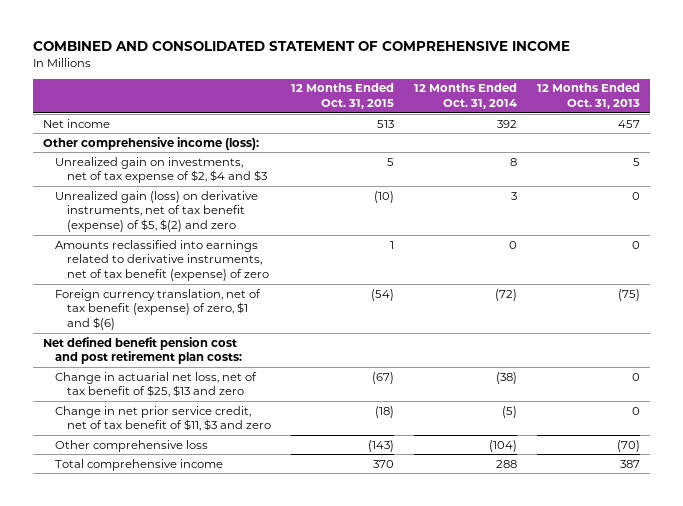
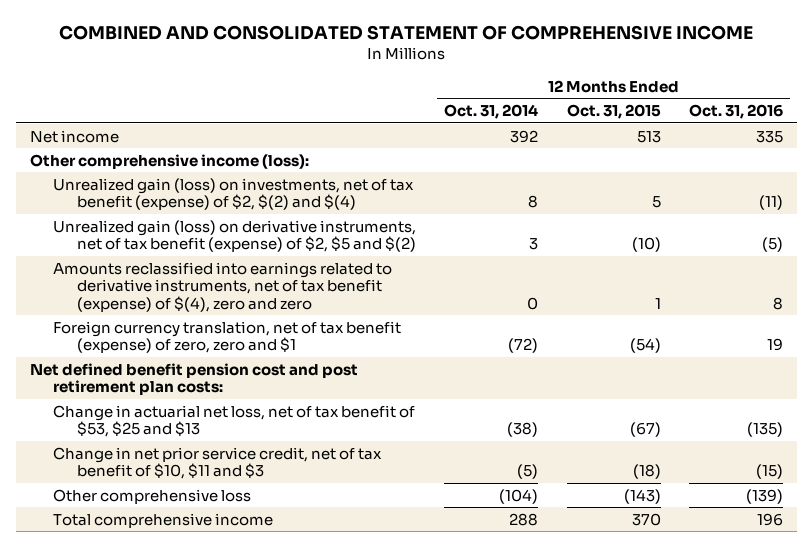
[536,83,640,109] 12 Months Ended Oct. 31, 2013 -> none
none -> [688,104,783,120] Oct. 31, 2016
[55,156,268,184] Unrealized gain on investments, net of tax expense of $2, $4 and $3 -> [53,177,415,211] Unrealized gain (loss) on investments, net of tax benefit (expense) of $2, $(2) and $(4)
[55,190,259,232] Unrealized gain (loss) on derivative instruments, net of tax benefit (expense) of $5, $(2) and zero -> [53,219,417,253] Unrealized gain (loss) on derivative instruments, net of tax benefit (expense) of $2, $5 and $(2)
[55,239,270,281] Amounts reclassified into earnings related to derivative instruments, net of tax benefit (expense) of zero -> [53,261,393,312] Amounts reclassified into earnings related to derivative instruments, net of tax benefit (expense) of $(4), zero and zero
[55,288,262,330] Foreign currency translation, net of tax benefit (expense) of zero, $1 and $(6) -> [53,320,402,354] Foreign currency translation, net of tax benefit (expense) of zero, zero and $1
[55,371,258,398] Change in actuarial net loss, net of tax benefit of $25, $13 and zero -> [53,404,416,438] Change in actuarial net loss, net of tax benefit of $53, $25 and $13
[55,405,272,432] Change in net prior service credit, net of tax benefit of $11, $3 and zero -> [53,446,383,480] Change in net prior service credit, net of tax benefit of $10, $11 and $3

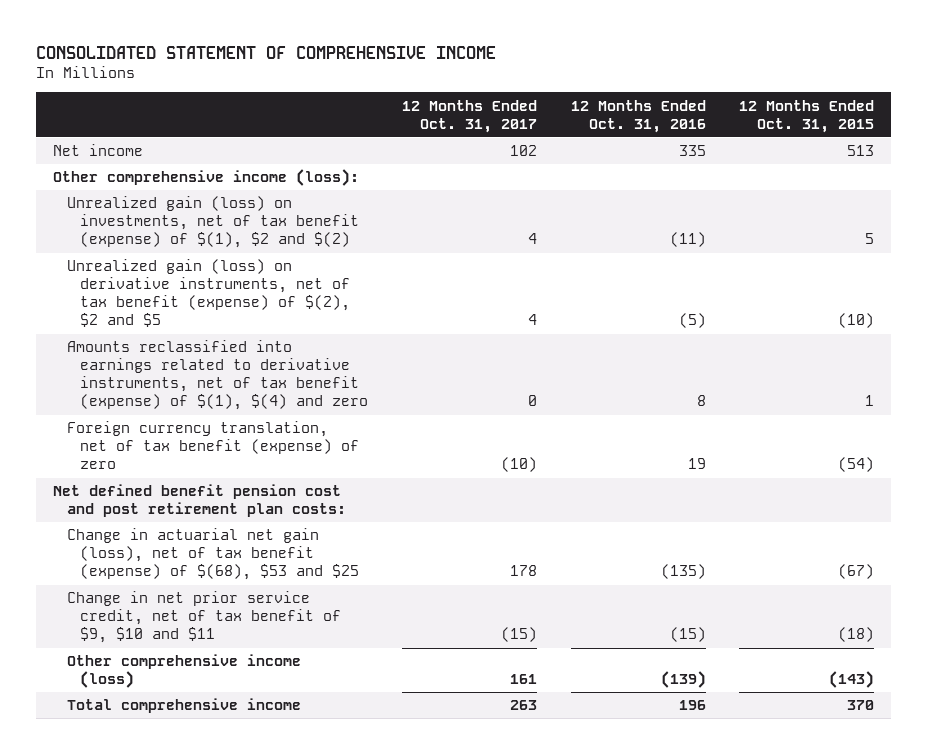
[59,24,754,40] COMBINED AND CONSOLIDATED STATEMENT OF COMPREHENSIVE INCOME -> [36,45,497,59] CONSOLIDATED STATEMENT OF COMPREHENSIVE INCOME
[444,104,539,120] Oct. 31, 2014 -> none
none -> [401,99,537,133] 12 Months Ended Oct. 31, 2017
[53,177,415,211] Unrealized gain (loss) on investments, net of tax benefit (expense) of $2, $(2) and $(4) -> [66,196,359,249] Unrealized gain (loss) on investments, net of tax benefit (expense) of $(1), $2 and $(2)
[53,219,417,253] Unrealized gain (loss) on derivative instruments, net of tax benefit (expense) of $2, $5 and $(2) -> [66,259,350,328] Unrealized gain (loss) on derivative instruments, net of tax benefit (expense) of $(2), $2 and $5
[53,261,393,312] Amounts reclassified into earnings related to derivative instruments, net of tax benefit (expense) of $(4), zero and zero -> [66,340,368,411] Amounts reclassified into earnings related to derivative instruments, net of tax benefit (expense) of $(1), $(4) and zero
[53,320,402,354] Foreign currency translation, net of tax benefit (expense) of zero, zero and $1 -> [66,421,359,470] Foreign currency translation, net of tax benefit (expense) of zero
[53,404,416,438] Change in actuarial net loss, net of tax benefit of $53, $25 and $13 -> [66,528,359,581] Change in actuarial net gain (loss), net of tax benefit (expense) of $(68), $53 and $25
[53,446,383,480] Change in net prior service credit, net of tax benefit of $10, $11 and $3 -> [66,591,341,644] Change in net prior service credit, net of tax benefit of $9, $10 and $11
[53,488,252,504] Other comprehensive loss -> [66,654,301,689] Other comprehensive income (loss)

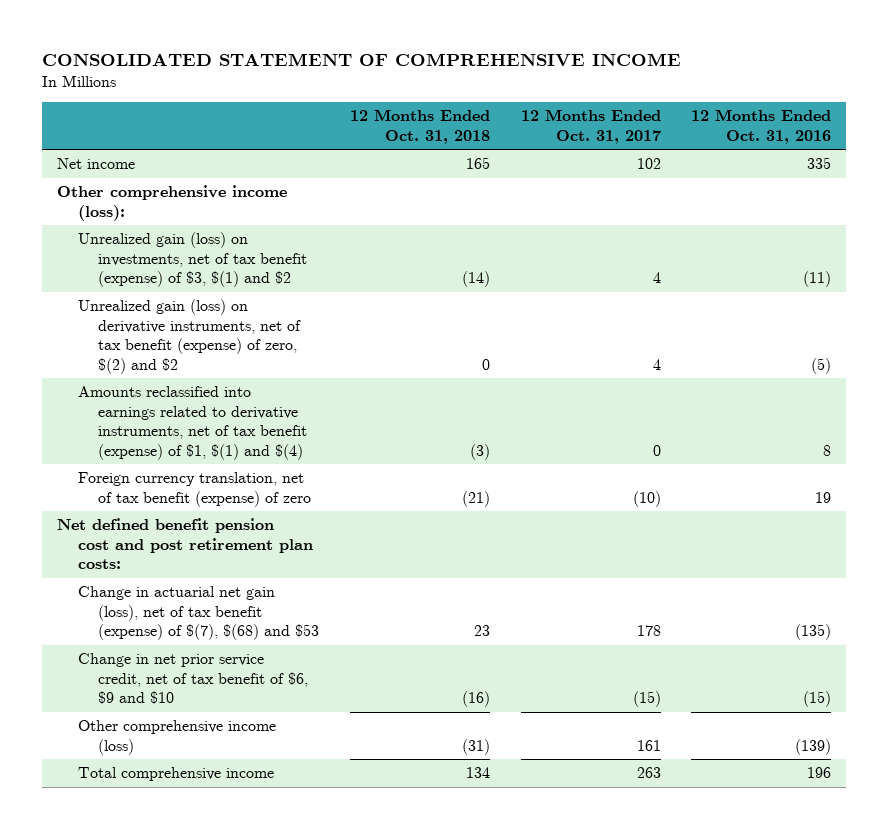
[739,99,875,133] 12 Months Ended Oct. 31, 2015 -> none
none -> [350,109,491,144] 12 Months Ended Oct. 31, 2018
[66,196,359,249] Unrealized gain (loss) on investments, net of tax benefit (expense) of $(1), $2 and $(2) -> [77,232,308,288] Unrealized gain (loss) on investments, net of tax benefit (expense) of $3, $(1) and $2
[66,259,350,328] Unrealized gain (loss) on derivative instruments, net of tax benefit (expense) of $(2), $2 and $5 -> [77,299,302,374] Unrealized gain (loss) on derivative instruments, net of tax benefit (expense) of zero, $(2) and $2
[66,340,368,411] Amounts reclassified into earnings related to derivative instruments, net of tax benefit (expense) of $(1), $(4) and zero -> [77,386,308,460] Amounts reclassified into earnings related to derivative instruments, net of tax benefit (expense) of $1, $(1) and $(4)
[66,528,359,581] Change in actuarial net gain (loss), net of tax benefit (expense) of $(68), $53 and $25 -> [77,586,320,641] Change in actuarial net gain (loss), net of tax benefit (expense) of $(7), $(68) and $53
[66,591,341,644] Change in net prior service credit, net of tax benefit of $9, $10 and $11 -> [77,653,309,705] Change in net prior service credit, net of tax benefit of $6, $9 and $10

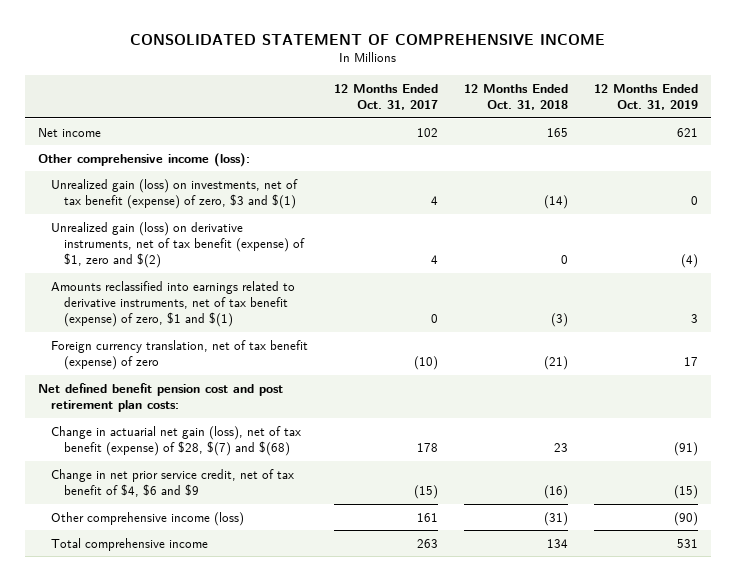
[691,109,832,144] 12 Months Ended Oct. 31, 2016 -> none
none -> [593,83,698,110] 12 Months Ended Oct. 31, 2019
[77,232,308,288] Unrealized gain (loss) on investments, net of tax benefit (expense) of $3, $(1) and $2 -> [51,178,299,210] Unrealized gain (loss) on investments, net of tax benefit (expense) of zero, $3 and $(1)
[77,299,302,374] Unrealized gain (loss) on derivative instruments, net of tax benefit (expense) of zero, $(2) and $2 -> [51,221,305,269] Unrealized gain (loss) on derivative instruments, net of tax benefit (expense) of $1, zero and $(2)
[77,386,308,460] Amounts reclassified into earnings related to derivative instruments, net of tax benefit (expense) of $1, $(1) and $(4) -> [51,280,296,328] Amounts reclassified into earnings related to derivative instruments, net of tax benefit (expense) of zero, $1 and $(1)
[77,586,320,641] Change in actuarial net gain (loss), net of tax benefit (expense) of $(7), $(68) and $53 -> [51,425,302,457] Change in actuarial net gain (loss), net of tax benefit (expense) of $28, $(7) and $(68)
[77,653,309,705] Change in net prior service credit, net of tax benefit of $6, $9 and $10 -> [51,468,295,498] Change in net prior service credit, net of tax benefit of $4, $6 and $9

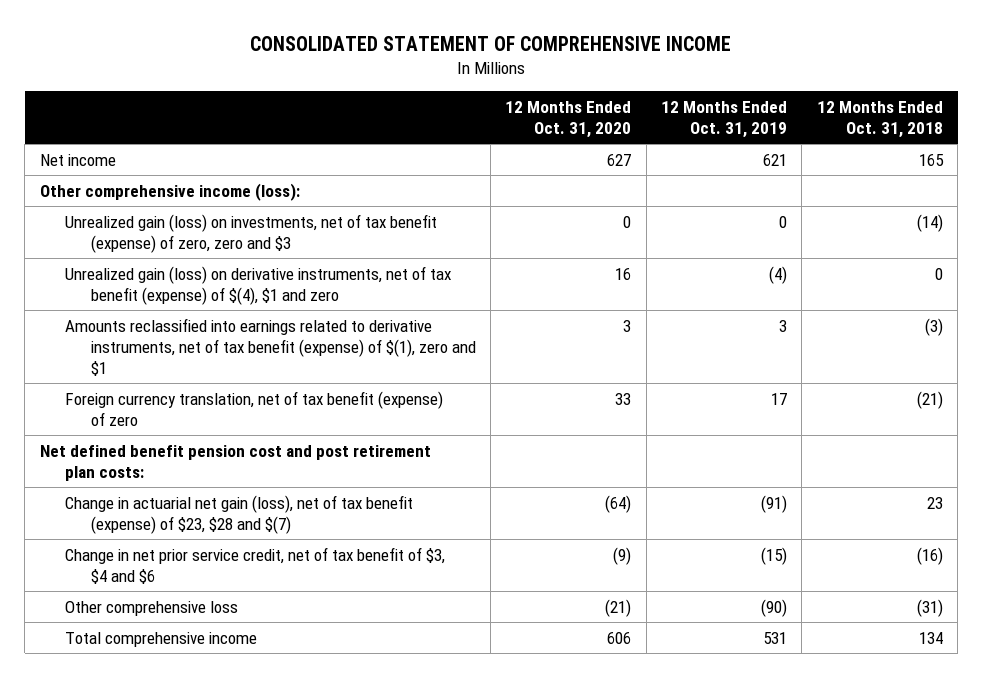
[334,83,439,110] 12 Months Ended Oct. 31, 2017 -> none
none -> [505,100,632,138] 12 Months Ended Oct. 31, 2020
[51,178,299,210] Unrealized gain (loss) on investments, net of tax benefit (expense) of zero, $3 and $(1) -> [65,213,438,253] Unrealized gain (loss) on investments, net of tax benefit (expense) of zero, zero and $3
[51,221,305,269] Unrealized gain (loss) on derivative instruments, net of tax benefit (expense) of $1, zero and $(2) -> [65,265,452,305] Unrealized gain (loss) on derivative instruments, net of tax benefit (expense) of $(4), $1 and zero
[51,280,296,328] Amounts reclassified into earnings related to derivative instruments, net of tax benefit (expense) of zero, $1 and $(1) -> [65,317,476,376] Amounts reclassified into earnings related to derivative instruments, net of tax benefit (expense) of $(1), zero and $1
[51,425,302,457] Change in actuarial net gain (loss), net of tax benefit (expense) of $28, $(7) and $(68) -> [65,494,414,534] Change in actuarial net gain (loss), net of tax benefit (expense) of $23, $28 and $(7)
[51,468,295,498] Change in net prior service credit, net of tax benefit of $4, $6 and $9 -> [65,546,446,584] Change in net prior service credit, net of tax benefit of $3, $4 and $6
[51,511,245,526] Other comprehensive income (loss) -> [65,600,239,616] Other comprehensive loss

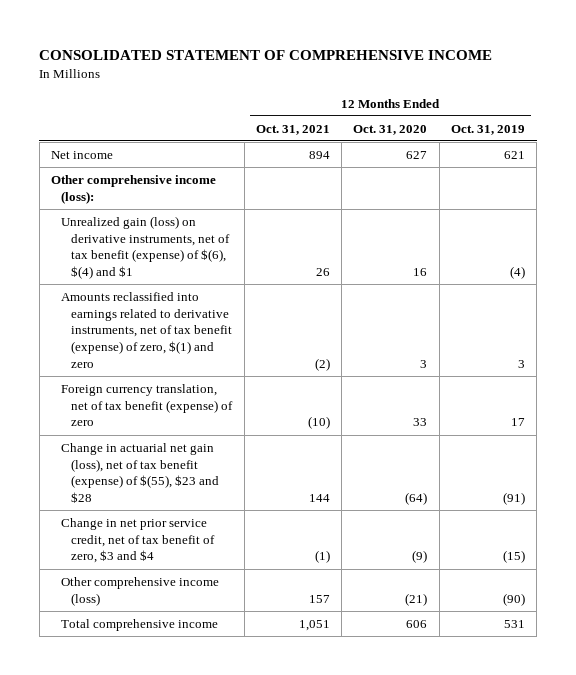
[816,100,943,138] 12 Months Ended Oct. 31, 2018 -> none
none -> [255,124,330,135] Oct. 31, 2021
[65,213,438,253] Unrealized gain (loss) on investments, net of tax benefit (expense) of zero, zero and $3 -> none
[65,265,452,305] Unrealized gain (loss) on derivative instruments, net of tax benefit (expense) of $(4), $1 and zero -> [61,215,231,280] Unrealized gain (loss) on derivative instruments, net of tax benefit (expense) of $(6), $(4) and $1
[65,317,476,376] Amounts reclassified into earnings related to derivative instruments, net of tax benefit (expense) of $(1), zero and $1 -> [61,291,233,368] Amounts reclassified into earnings related to derivative instruments, net of tax benefit (expense) of zero, $(1) and zero
[39,444,431,481] Net defined benefit pension cost and post retirement plan costs: -> none
[65,494,414,534] Change in actuarial net gain (loss), net of tax benefit (expense) of $23, $28 and $(7) -> [61,442,220,504] Change in actuarial net gain (loss), net of tax benefit (expense) of $(55), $23 and $28
[65,546,446,584] Change in net prior service credit, net of tax benefit of $3, $4 and $6 -> [61,517,216,564] Change in net prior service credit, net of tax benefit of zero, $3 and $4
[65,600,239,616] Other comprehensive loss -> [61,576,220,606] Other comprehensive income (loss)

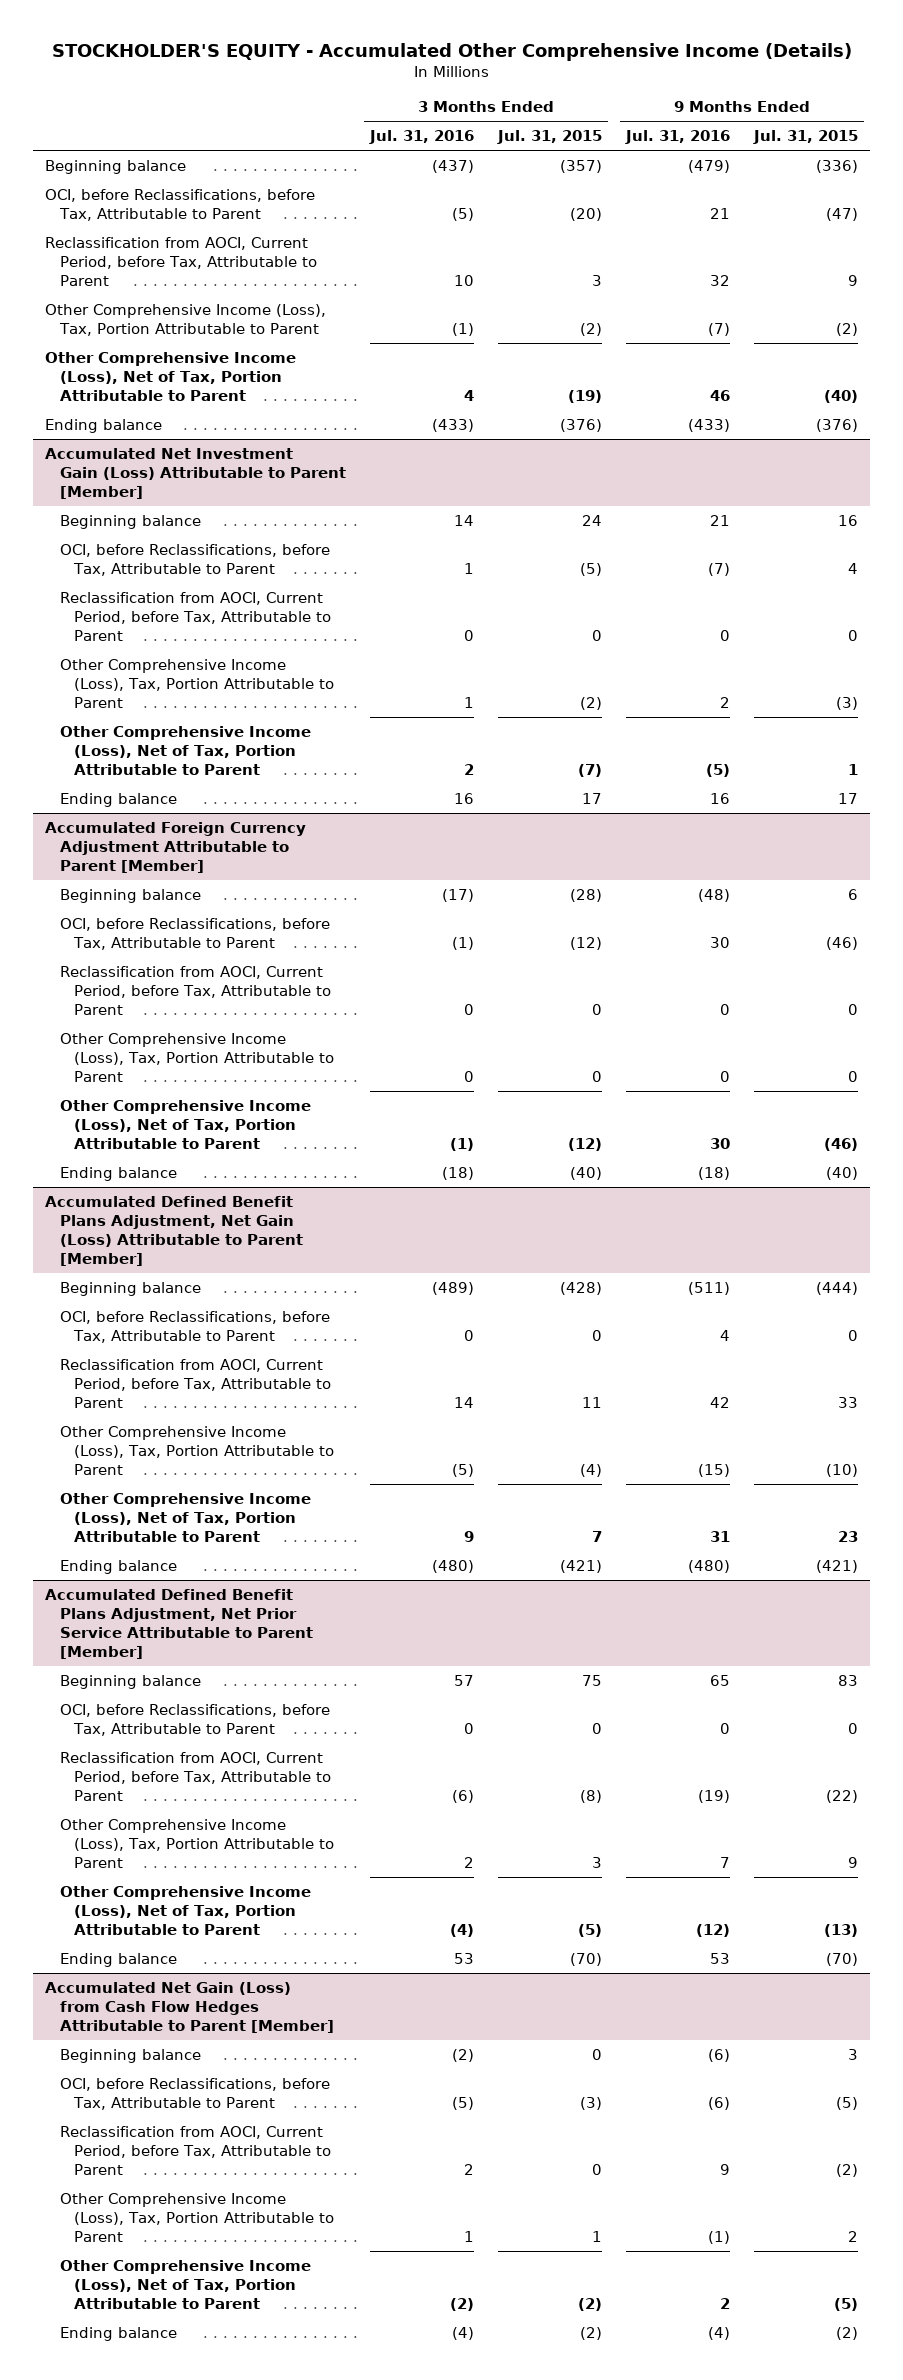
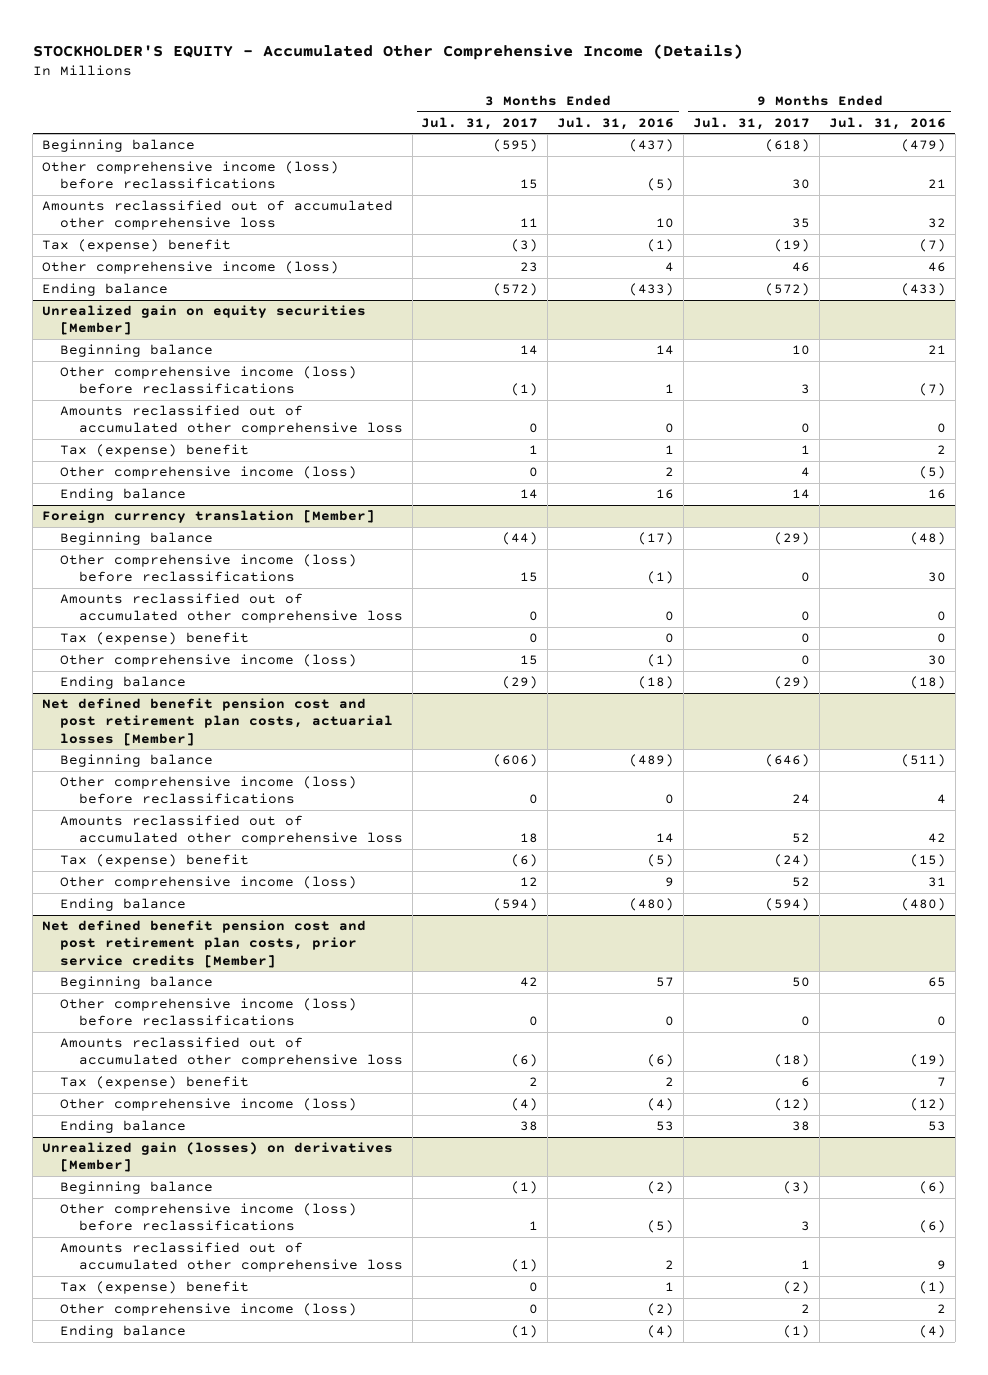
[496,130,602,145] Jul. 31, 2015 -> none
[753,130,859,145] Jul. 31, 2015 -> none
none -> [421,116,539,130] Jul. 31, 2017
none -> [693,116,811,130] Jul. 31, 2017
[45,189,316,222] OCI, before Reclassifications, before Tax, Attributable to Parent -> [42,161,340,190] Other comprehensive income (loss) before reclassifications
[45,237,317,286] Reclassification from AOCI, Current Period, before Tax, Attributable to Parent -> [42,200,394,231] Amounts reclassified out of accumulated other comprehensive loss
[45,304,327,337] Other Comprehensive Income (Loss), Tax, Portion Attributable to Parent -> [42,239,232,253] Tax (expense) benefit
[45,352,297,401] Other Comprehensive Income (Loss), Net of Tax, Portion Attributable to Parent -> [42,261,340,275] Other comprehensive income (loss)
[45,448,346,499] Accumulated Net Investment Gain (Loss) Attributable to Parent [Member] -> [42,305,367,336] Unrealized gain on equity securities [Member]
[59,544,330,577] OCI, before Reclassifications, before Tax, Attributable to Parent -> [60,366,358,395] Other comprehensive income (loss) before reclassifications
[59,592,332,641] Reclassification from AOCI, Current Period, before Tax, Attributable to Parent -> [60,405,403,436] Amounts reclassified out of accumulated other comprehensive loss
[59,659,335,708] Other Comprehensive Income (Loss), Tax, Portion Attributable to Parent -> [60,444,250,458] Tax (expense) benefit
[59,726,311,775] Other Comprehensive Income (Loss), Net of Tax, Portion Attributable to Parent -> [60,466,358,480] Other comprehensive income (loss)
[45,822,307,873] Accumulated Foreign Currency Adjustment Attributable to Parent [Member] -> [42,510,376,524] Foreign currency translation [Member]
[59,918,330,951] OCI, before Reclassifications, before Tax, Attributable to Parent -> [60,554,358,583] Other comprehensive income (loss) before reclassifications
[59,966,332,1015] Reclassification from AOCI, Current Period, before Tax, Attributable to Parent -> [60,593,403,624] Amounts reclassified out of accumulated other comprehensive loss
[59,1033,335,1082] Other Comprehensive Income (Loss), Tax, Portion Attributable to Parent -> [60,632,250,646] Tax (expense) benefit
[59,1100,311,1149] Other Comprehensive Income (Loss), Net of Tax, Portion Attributable to Parent -> [60,654,358,668] Other comprehensive income (loss)
[45,1196,303,1266] Accumulated Defined Benefit Plans Adjustment, Net Gain (Loss) Attributable to Parent [Member] -> [42,698,394,746] Net defined benefit pension cost and post retirement plan costs, actuarial losses [Member]
[59,1311,330,1344] OCI, before Reclassifications, before Tax, Attributable to Parent -> [60,776,358,805] Other comprehensive income (loss) before reclassifications
[59,1359,332,1408] Reclassification from AOCI, Current Period, before Tax, Attributable to Parent -> [60,815,403,846] Amounts reclassified out of accumulated other comprehensive loss
[59,1426,335,1475] Other Comprehensive Income (Loss), Tax, Portion Attributable to Parent -> [60,854,250,868] Tax (expense) benefit
[59,1493,311,1542] Other Comprehensive Income (Loss), Net of Tax, Portion Attributable to Parent -> [60,876,358,890] Other comprehensive income (loss)
[45,1589,313,1659] Accumulated Defined Benefit Plans Adjustment, Net Prior Service Attributable to Parent [Member] -> [42,920,367,968] Net defined benefit pension cost and post retirement plan costs, prior service credits [Member]
[59,1704,330,1737] OCI, before Reclassifications, before Tax, Attributable to Parent -> [60,998,358,1027] Other comprehensive income (loss) before reclassifications
[59,1752,332,1801] Reclassification from AOCI, Current Period, before Tax, Attributable to Parent -> [60,1037,403,1068] Amounts reclassified out of accumulated other comprehensive loss
[59,1819,335,1868] Other Comprehensive Income (Loss), Tax, Portion Attributable to Parent -> [60,1076,250,1090] Tax (expense) benefit
[59,1886,311,1935] Other Comprehensive Income (Loss), Net of Tax, Portion Attributable to Parent -> [60,1098,358,1112] Other comprehensive income (loss)
[45,1982,334,2033] Accumulated Net Gain (Loss) from Cash Flow Hedges Attributable to Parent [Member] -> [42,1142,394,1173] Unrealized gain (losses) on derivatives [Member]
[59,2078,330,2111] OCI, before Reclassifications, before Tax, Attributable to Parent -> [60,1203,358,1232] Other comprehensive income (loss) before reclassifications
[59,2126,332,2175] Reclassification from AOCI, Current Period, before Tax, Attributable to Parent -> [60,1242,403,1273] Amounts reclassified out of accumulated other comprehensive loss
[59,2193,335,2242] Other Comprehensive Income (Loss), Tax, Portion Attributable to Parent -> [60,1281,250,1295] Tax (expense) benefit
[59,2260,311,2309] Other Comprehensive Income (Loss), Net of Tax, Portion Attributable to Parent -> [60,1303,358,1317] Other comprehensive income (loss)

